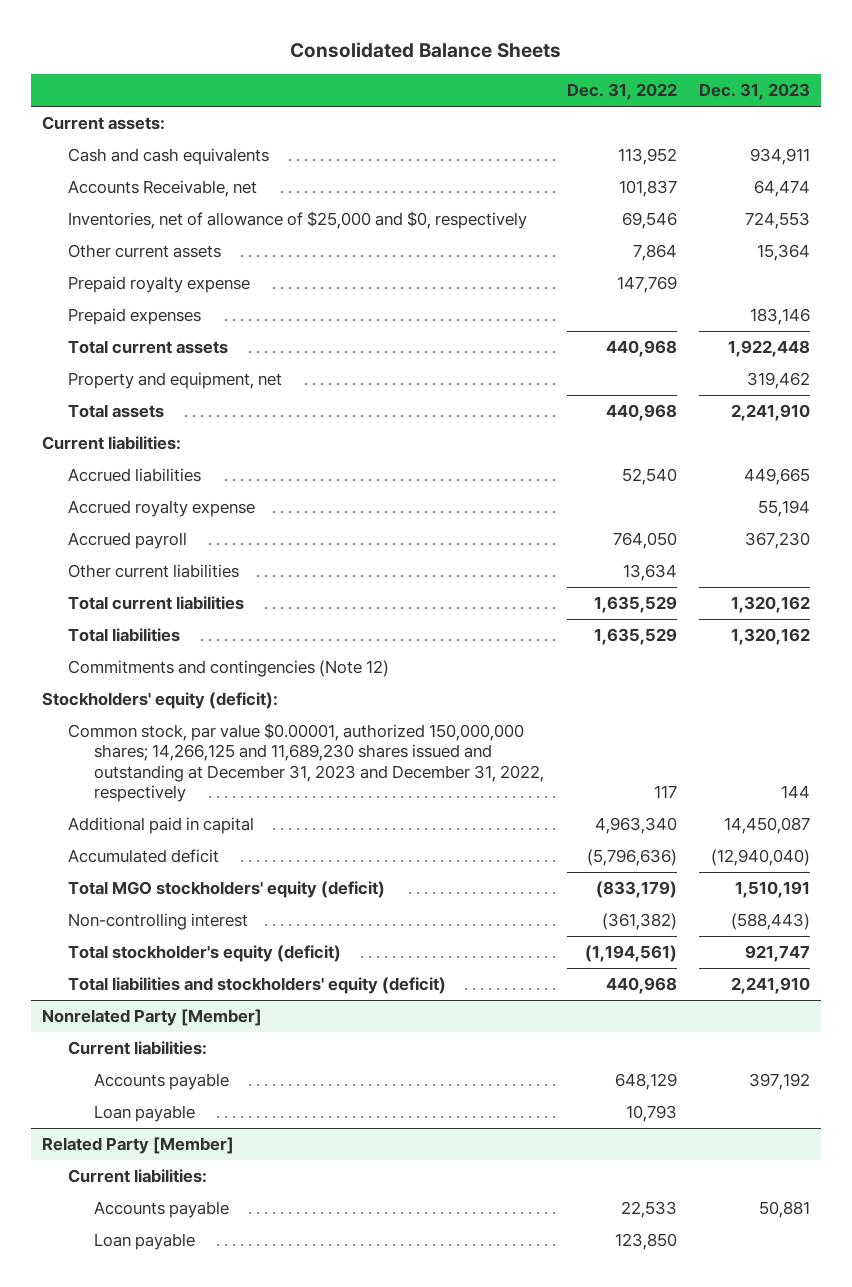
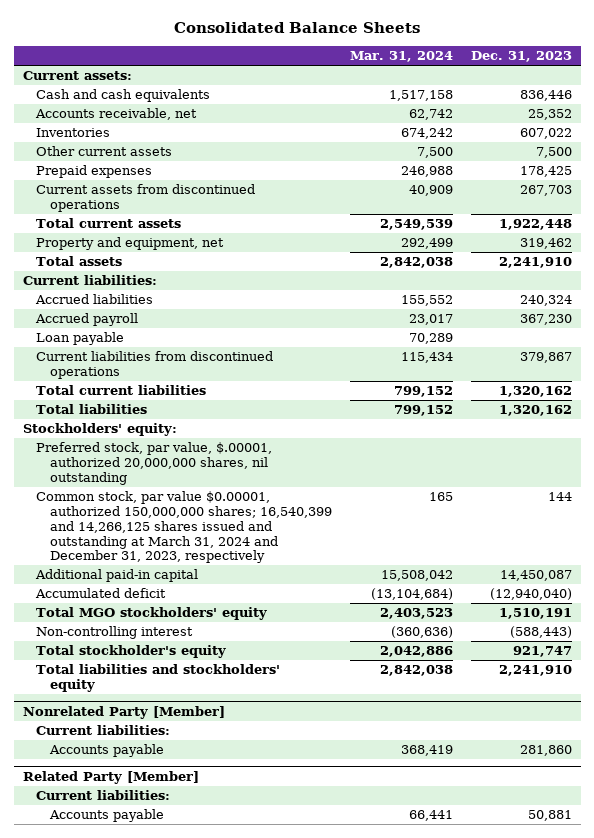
[566,83,677,101] Dec. 31, 2022 -> none
none -> [349,51,453,63] Mar. 31, 2024
[68,211,528,230] Inventories, net of allowance of $25,000 and $0, respectively -> none
[68,276,251,294] Prepaid royalty expense -> none
[749,148,810,166] 934,911 -> [519,90,572,102] 836,446
[68,180,258,198] Accounts Receivable, net -> [35,108,198,121] Accounts receivable, net
[753,180,810,198] 64,474 -> [527,109,572,121] 25,352
none -> [36,128,111,138] Inventories
[756,244,810,262] 15,364 -> [535,147,572,159] 7,500
[749,308,810,326] 183,146 -> [519,166,572,178] 178,425
none -> [36,184,256,212] Current assets from discontinued operations
[68,500,256,518] Accrued royalty expense -> none
[743,468,810,486] 449,665 -> [519,295,572,307] 240,324
[68,564,240,579] Other current liabilities -> none
none -> [36,332,125,346] Loan payable
none -> [36,351,274,379] Current liabilities from discontinued operations
[68,660,390,678] Commitments and contingencies (Note 12) -> none
[41,692,278,710] Stockholders' equity (deficit): -> [22,423,177,437] Stockholders' equity:
none -> [36,442,273,485] Preferred stock, par value, $.00001, authorized 20,000,000 shares, nil outstanding
[68,723,545,802] Common stock, par value $0.00001, authorized 150,000,000 shares; 14,266,125 and 11,689,230 shares issued and outstanding at December 31, 2023 and December 31, 2022, respectively -> [36,491,332,564] Common stock, par value $0.00001, authorized 150,000,000 shares; 16,540,399 and 14,266,125 shares issued and outstanding at March 31, 2024 and December 31, 2023, respectively
[68,817,255,835] Additional paid in capital -> [35,569,199,583] Additional paid-in capital
[68,881,386,899] Total MGO stockholders' equity (deficit) -> [36,607,268,621] Total MGO stockholders' equity
[68,945,342,963] Total stockholder's equity (deficit) -> [36,645,227,659] Total stockholder's equity
[68,977,447,995] Total liabilities and stockholders' equity (deficit) -> [36,664,281,692] Total liabilities and stockholders' equity
[94,1105,196,1123] Loan payable -> none
[748,1073,810,1091] 397,192 -> [519,745,572,757] 281,860
[94,1233,196,1251] Loan payable -> none

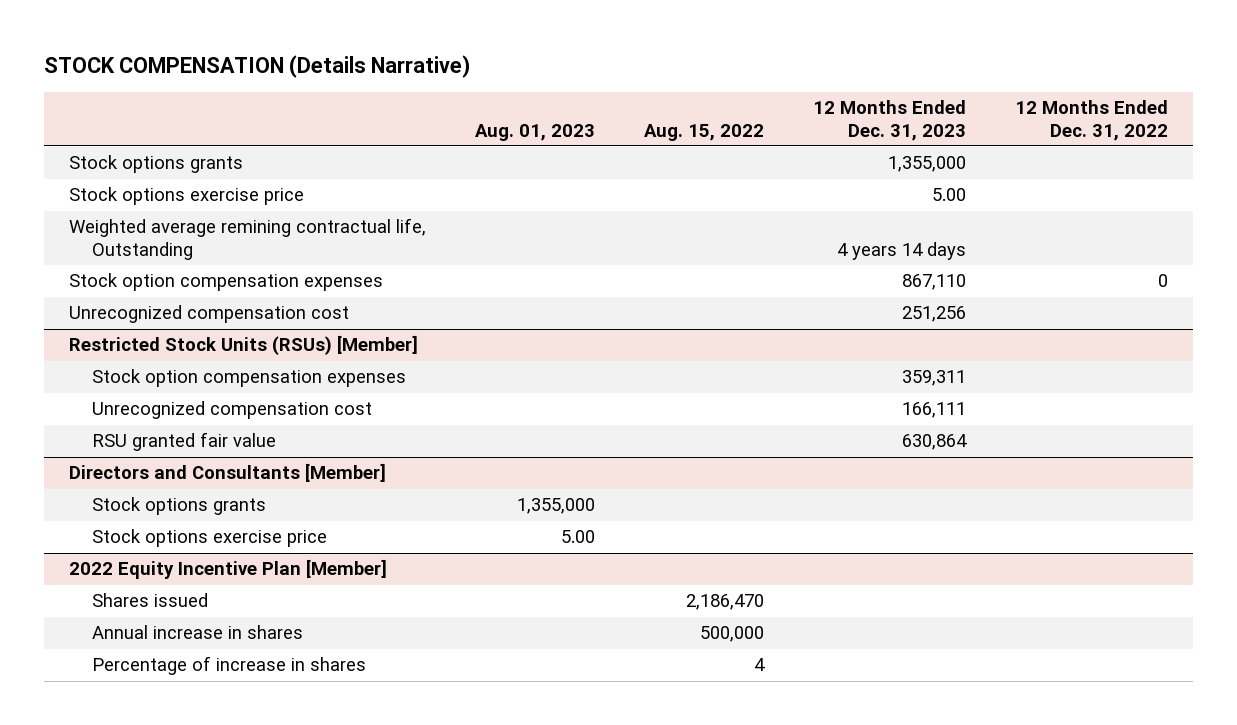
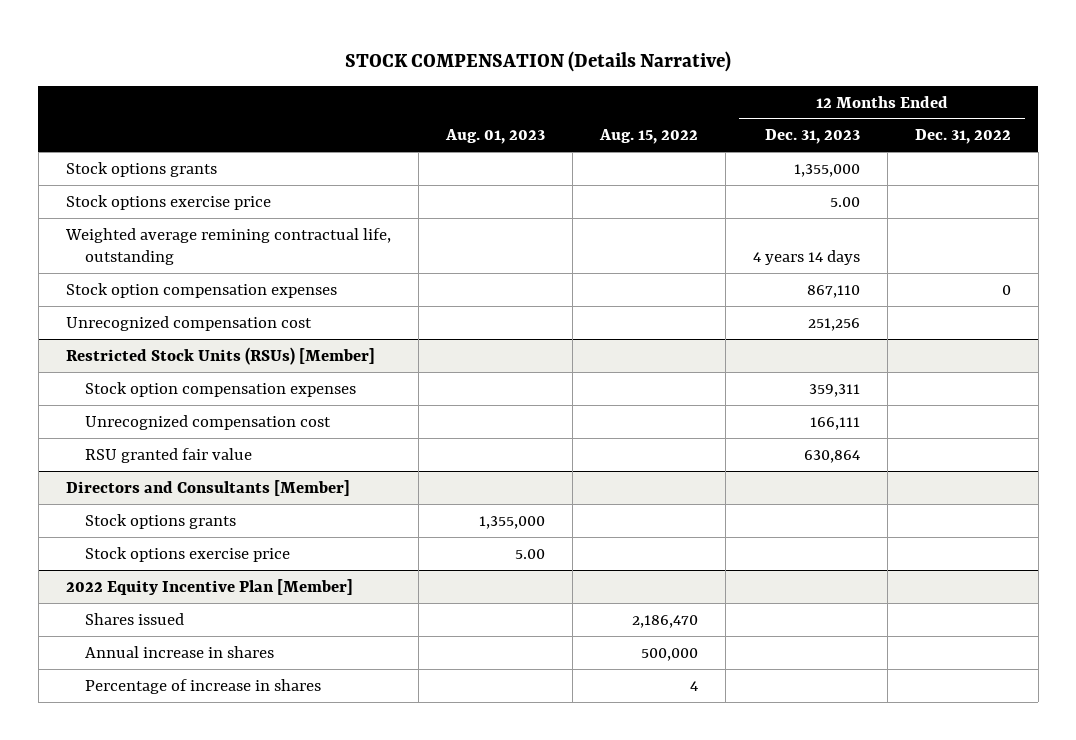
[68,218,426,260] Weighted average remining contractual life, Outstanding -> [64,227,391,265] Weighted average remining contractual life, outstanding

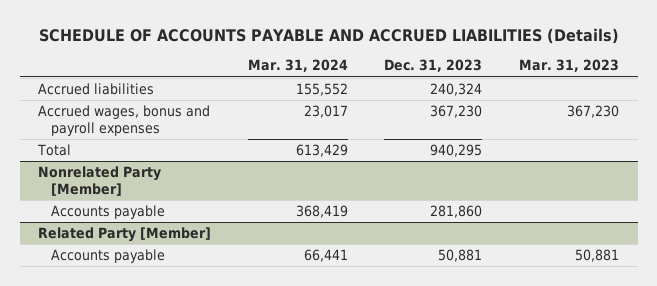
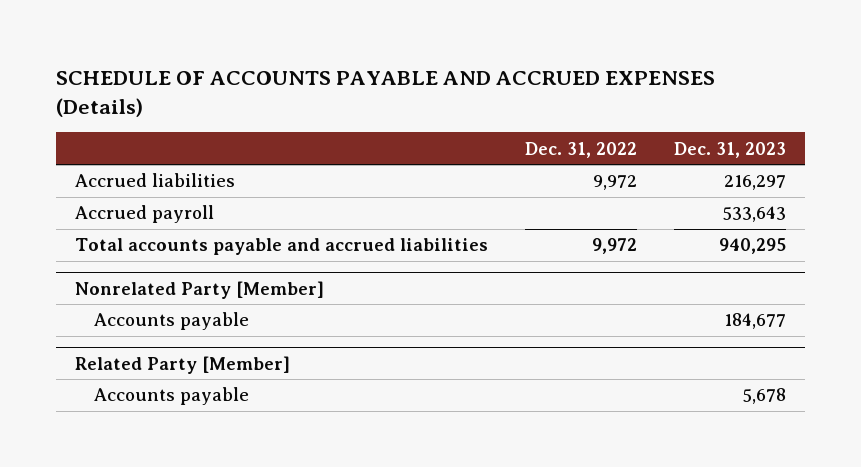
[38,27,619,44] SCHEDULE OF ACCOUNTS PAYABLE AND ACCRUED LIABILITIES (Details) -> [55,70,715,117] SCHEDULE OF ACCOUNTS PAYABLE AND ACCRUED EXPENSES (Details)
[247,59,348,73] Mar. 31, 2024 -> none
[519,59,620,73] Mar. 31, 2023 -> none
none -> [524,141,637,158] Dec. 31, 2022
[430,83,483,97] 240,324 -> [724,175,787,191] 216,297
[37,105,210,136] Accrued wages, bonus and payroll expenses -> [74,205,214,224] Accrued payroll
[430,105,483,119] 367,230 -> [722,206,787,223] 533,643
[36,144,71,157] Total -> [74,238,488,256] Total accounts payable and accrued liabilities
[430,205,483,219] 281,860 -> [724,313,787,330] 184,677
[438,249,483,263] 50,881 -> [742,388,787,405] 5,678

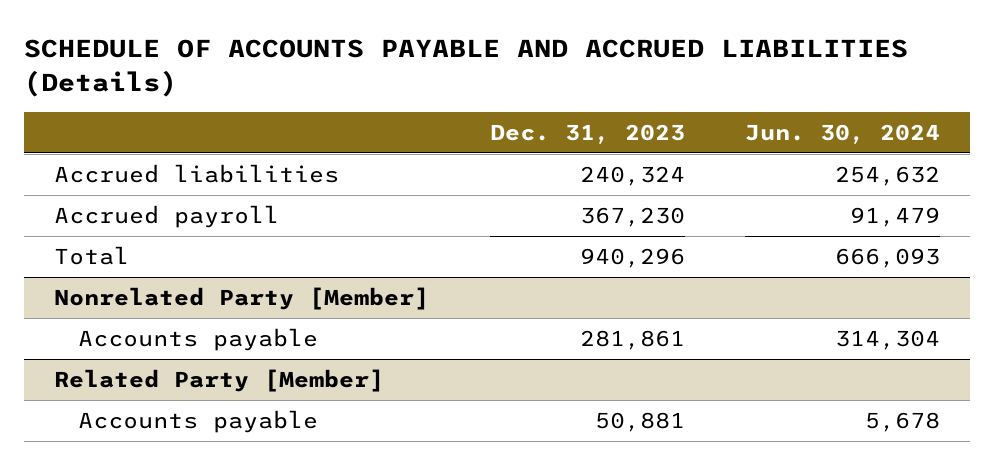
[55,70,715,117] SCHEDULE OF ACCOUNTS PAYABLE AND ACCRUED EXPENSES (Details) -> [24,39,909,97] SCHEDULE OF ACCOUNTS PAYABLE AND ACCRUED LIABILITIES (Details)
[524,141,637,158] Dec. 31, 2022 -> none
none -> [745,123,941,144] Jun. 30, 2024
[74,238,488,256] Total accounts payable and accrued liabilities -> none
[724,175,787,191] 216,297 -> [579,165,685,186] 240,324
[722,206,787,223] 533,643 -> [579,206,685,227] 367,230
none -> [54,245,130,265] Total
[724,313,787,330] 184,677 -> [579,329,685,350] 281,861
[742,388,787,405] 5,678 -> [594,411,685,432] 50,881

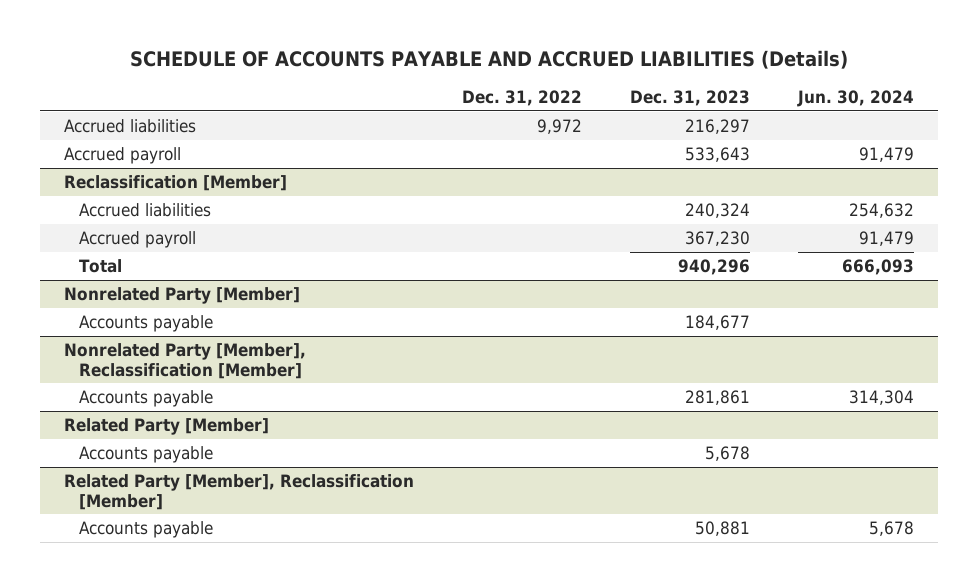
none -> [461,89,582,106] Dec. 31, 2022
none -> [63,119,196,134] Accrued liabilities
none -> [63,147,181,165] Accrued payroll
none -> [63,175,287,192] Reclassification [Member]
none -> [78,315,213,333] Accounts payable
none -> [63,343,306,379] Nonrelated Party [Member], Reclassification [Member]
none -> [78,446,213,464] Accounts payable
none -> [63,474,414,510] Related Party [Member], Reclassification [Member]

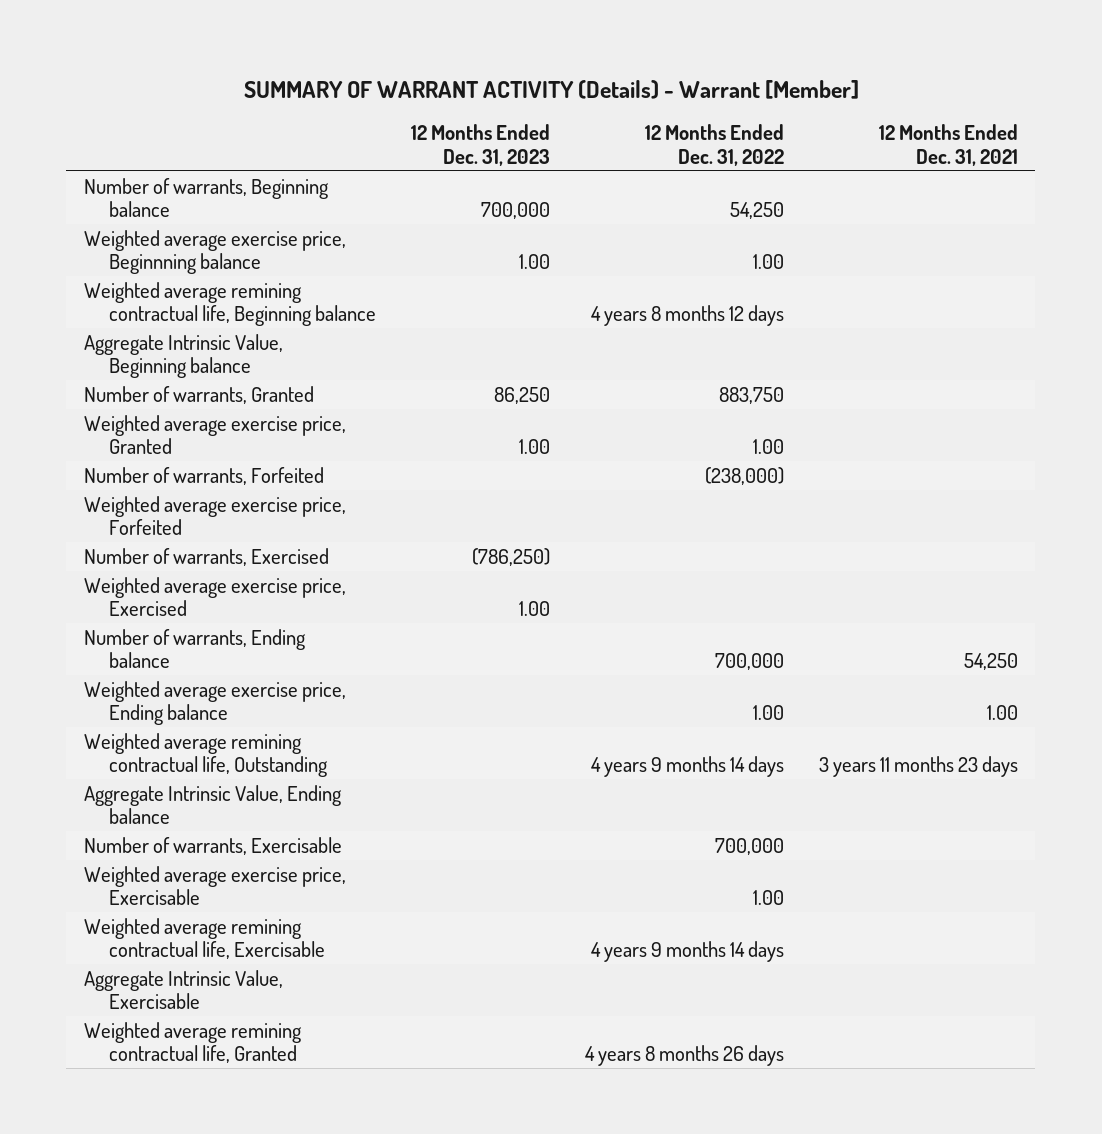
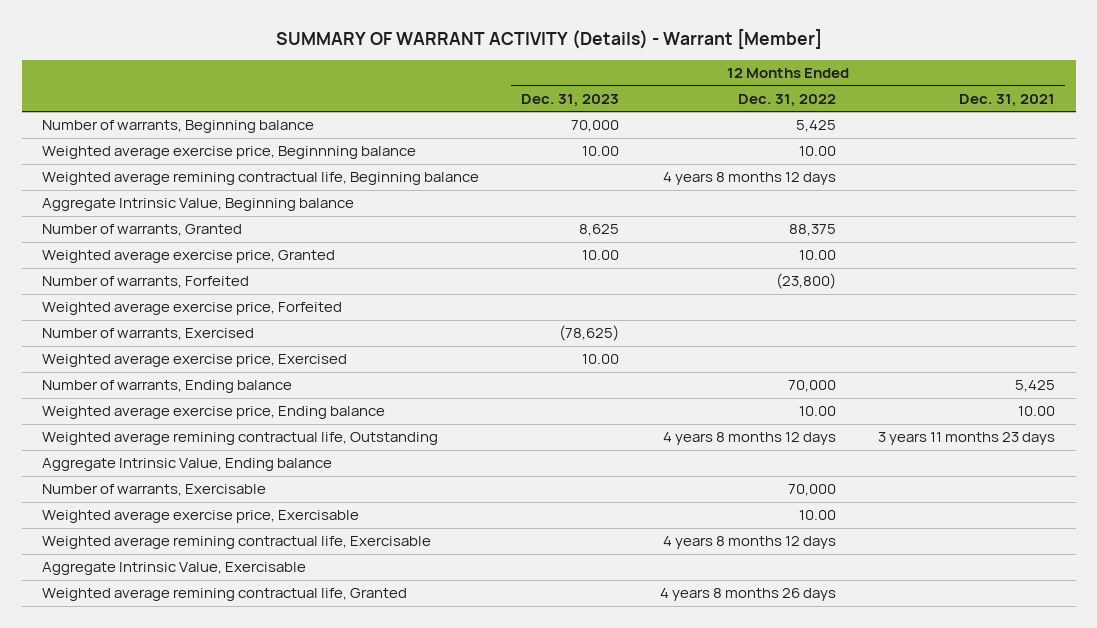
[480,202,550,220] 700,000 -> [570,120,619,133] 70,000
[729,202,784,220] 54,250 -> [796,120,837,133] 5,425
[518,254,550,270] 1.00 -> [581,146,619,157] 10.00
[752,254,784,270] 1.00 -> [799,146,837,157] 10.00
[493,386,550,404] 86,250 -> [578,224,619,237] 8,625
[718,386,784,404] 883,750 -> [789,224,837,237] 88,375
[518,439,550,455] 1.00 -> [581,250,619,261] 10.00
[752,439,784,455] 1.00 -> [799,250,837,261] 10.00
[704,466,784,485] (238,000) -> [776,273,837,290] (23,800)
[471,547,550,566] (786,250) -> [558,325,619,342] (78,625)
[518,601,550,617] 1.00 -> [581,354,619,365] 10.00
[714,653,784,671] 700,000 -> [788,380,837,393] 70,000
[963,653,1018,671] 54,250 -> [1015,380,1056,393] 5,425
[752,705,784,721] 1.00 -> [799,406,837,417] 10.00
[986,705,1018,721] 1.00 -> [1018,406,1056,417] 10.00
[590,756,784,778] 4 years 9 months 14 days -> [663,432,837,446] 4 years 8 months 12 days
[714,837,784,855] 700,000 -> [788,484,837,497] 70,000
[752,890,784,906] 1.00 -> [799,510,837,521] 10.00
[590,941,784,963] 4 years 9 months 14 days -> [663,536,837,550] 4 years 8 months 12 days

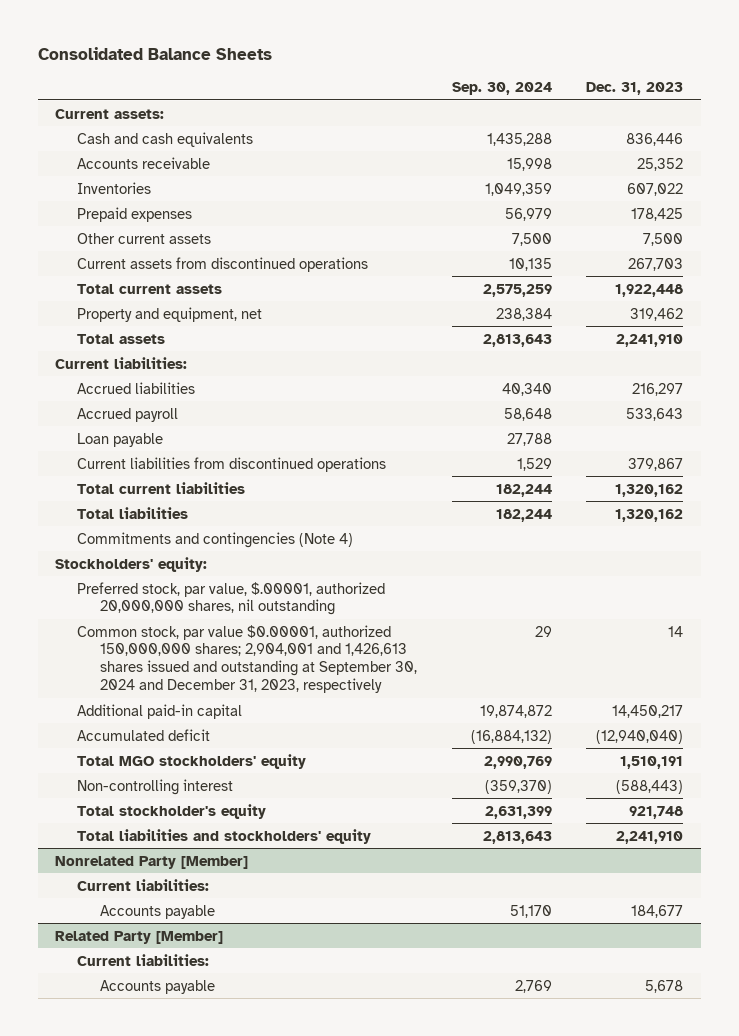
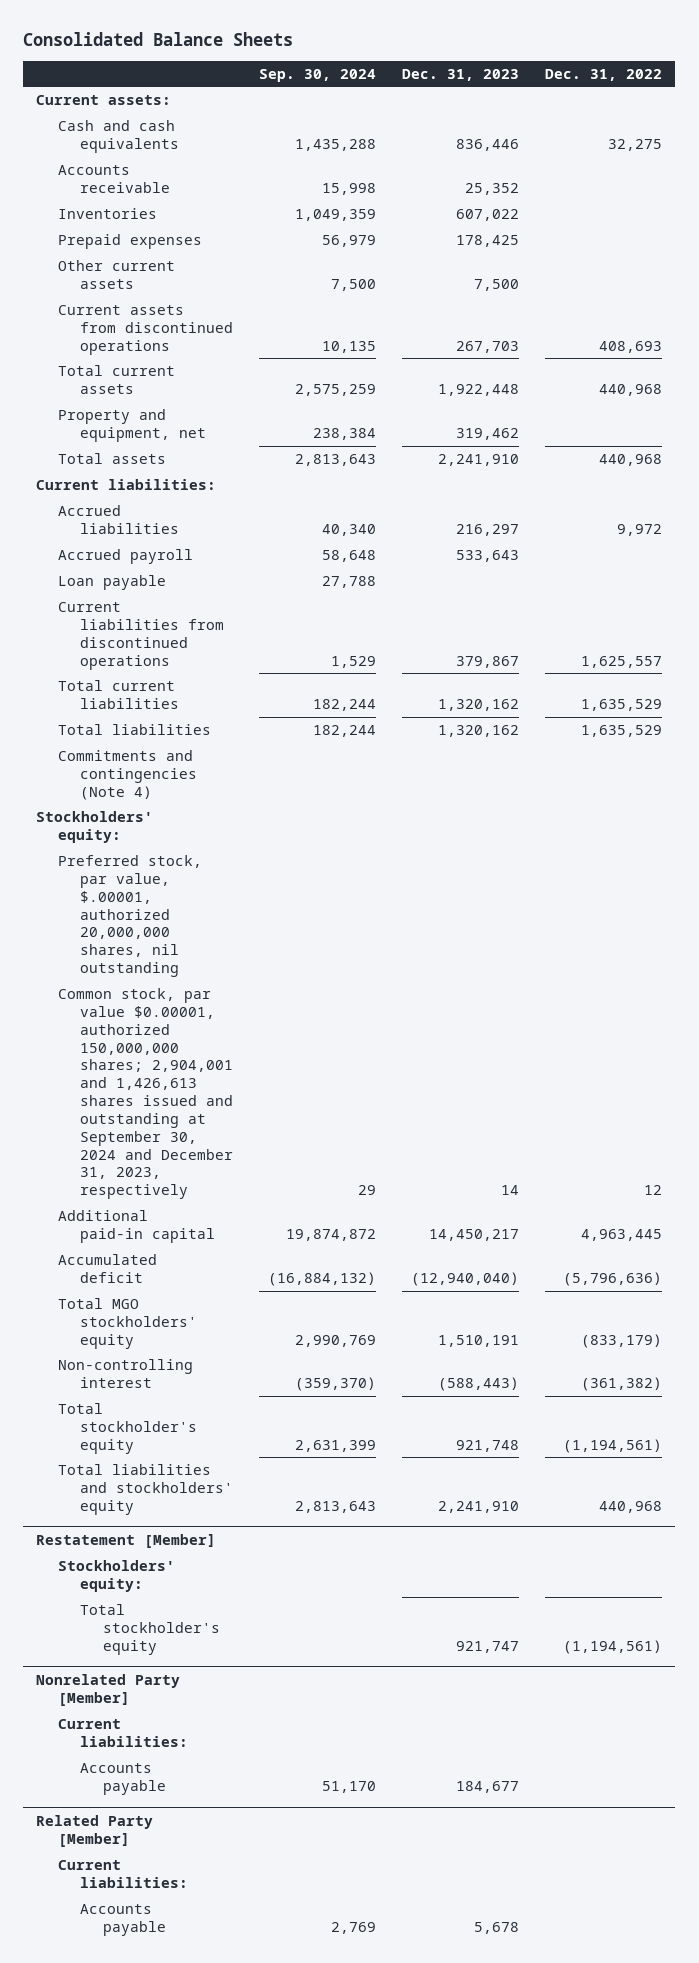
none -> [545,68,663,81] Dec. 31, 2022
none -> [36,1534,217,1549] Restatement [Member]
none -> [58,1560,176,1592] Stockholders' equity:
none -> [80,1604,220,1655] Total stockholder's equity

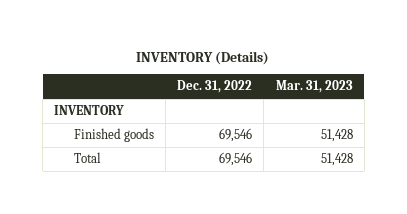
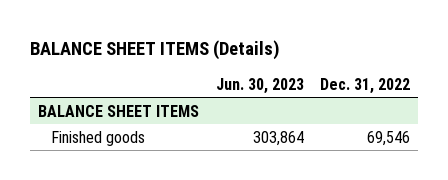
[136,50,270,65] INVENTORY (Details) -> [30,40,281,61] BALANCE SHEET ITEMS (Details)
[275,80,353,94] Mar. 31, 2023 -> none
none -> [215,77,304,94] Jun. 30, 2023
[54,105,125,116] INVENTORY -> none
none -> [38,104,200,117] BALANCE SHEET ITEMS
[74,152,102,164] Total -> none

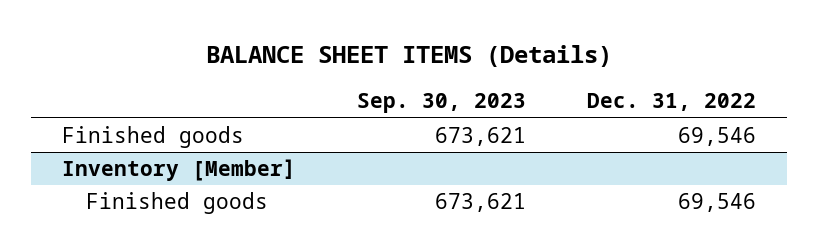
[215,77,304,94] Jun. 30, 2023 -> none
none -> [356,93,526,114] Sep. 30, 2023
[38,104,200,117] BALANCE SHEET ITEMS -> none
none -> [61,159,296,182] Inventory [Member]
none -> [85,192,268,215] Finished goods

